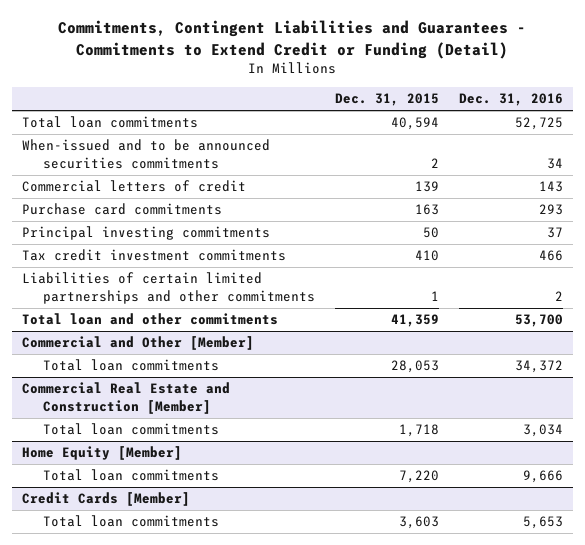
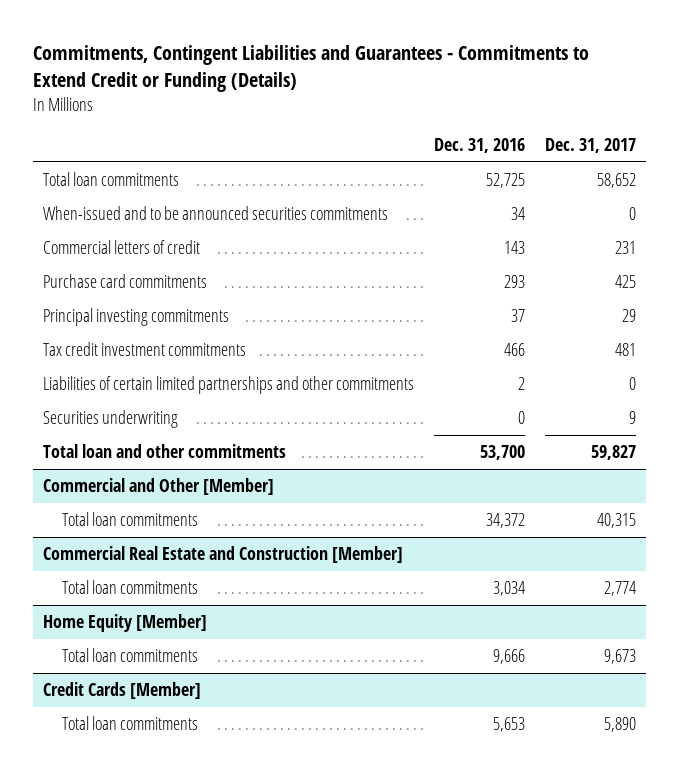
[58,20,527,59] Commitments, Contingent Liabilities and Guarantees - Commitments to Extend Credit or Funding (Detail) -> [33,45,590,93] Commitments, Contingent Liabilities and Guarantees - Commitments to Extend Credit or Funding (Details)
[334,93,439,107] Dec. 31, 2015 -> none
none -> [544,138,636,154] Dec. 31, 2017
none -> [43,409,179,428] Securities underwriting

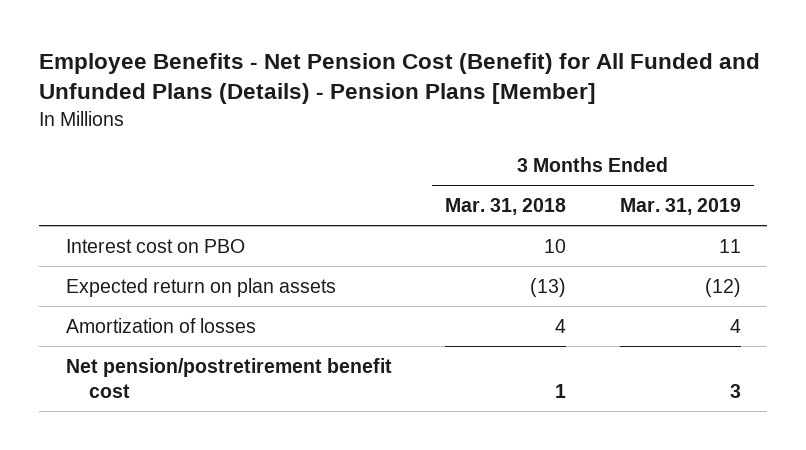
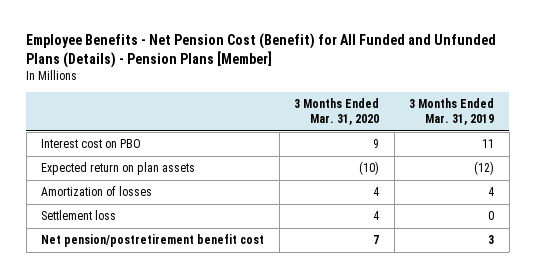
[445,197,567,215] Mar. 31, 2018 -> none
none -> [294,97,380,126] 3 Months Ended Mar. 31, 2020
none -> [41,210,117,221] Settlement loss

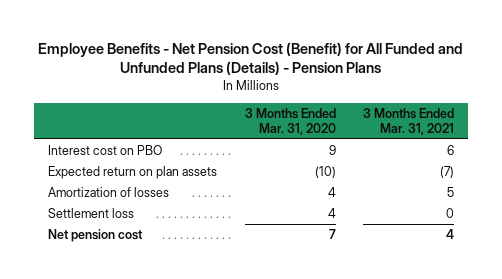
[26,32,497,68] Employee Benefits - Net Pension Cost (Benefit) for All Funded and Unfunded Plans (Details) - Pension Plans [Member] -> [38,41,464,76] Employee Benefits - Net Pension Cost (Benefit) for All Funded and Unfunded Plans (Details) - Pension Plans
[409,97,495,126] 3 Months Ended Mar. 31, 2019 -> none
none -> [363,108,455,135] 3 Months Ended Mar. 31, 2021
[41,234,265,248] Net pension/postretirement benefit cost -> [48,229,144,243] Net pension cost

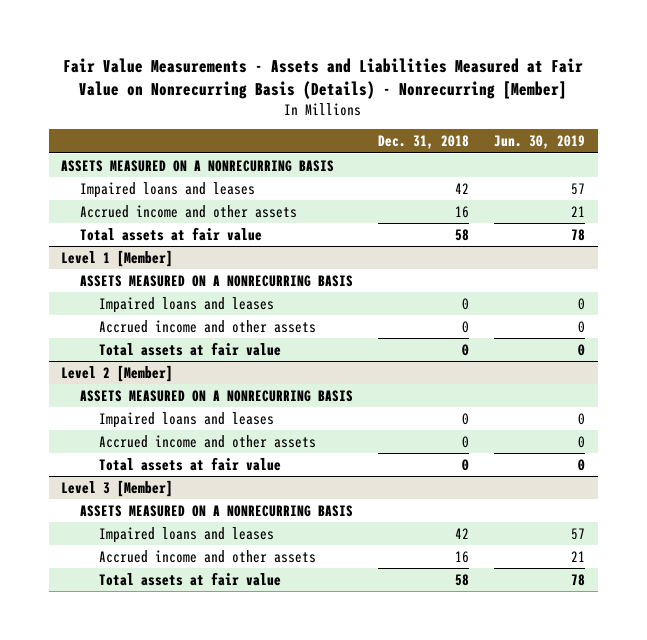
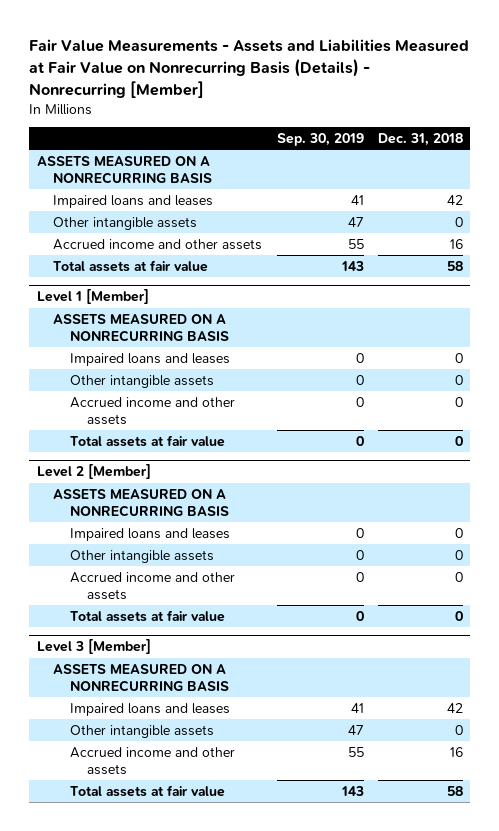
[494,135,586,150] Jun. 30, 2019 -> none
none -> [276,133,364,147] Sep. 30, 2019
none -> [53,216,198,230] Other intangible assets
none -> [70,374,215,388] Other intangible assets
none -> [70,549,215,563] Other intangible assets
none -> [70,724,215,738] Other intangible assets

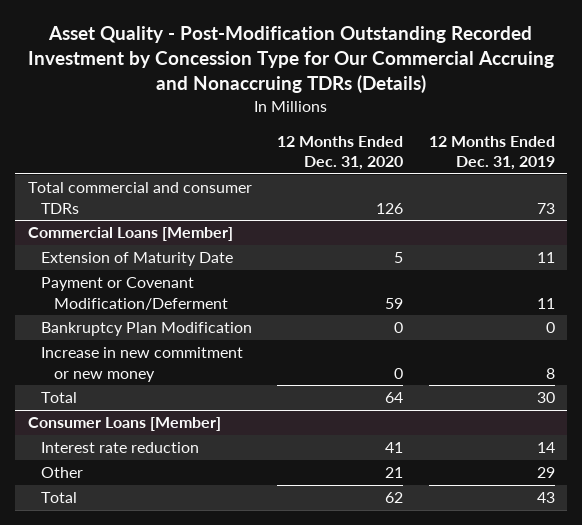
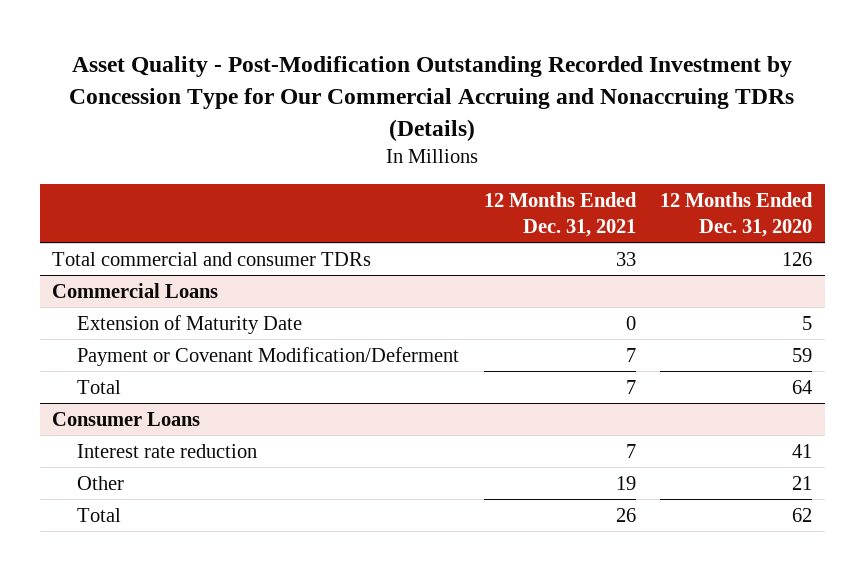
[428,135,555,171] 12 Months Ended Dec. 31, 2019 -> none
none -> [483,191,637,237] 12 Months Ended Dec. 31, 2021
[27,227,233,242] Commercial Loans [Member] -> [51,282,218,298] Commercial Loans
[40,322,252,337] Bankruptcy Plan Modification -> none
[40,347,243,382] Increase in new commitment or new money -> none
[27,417,221,432] Consumer Loans [Member] -> [51,411,200,426] Consumer Loans

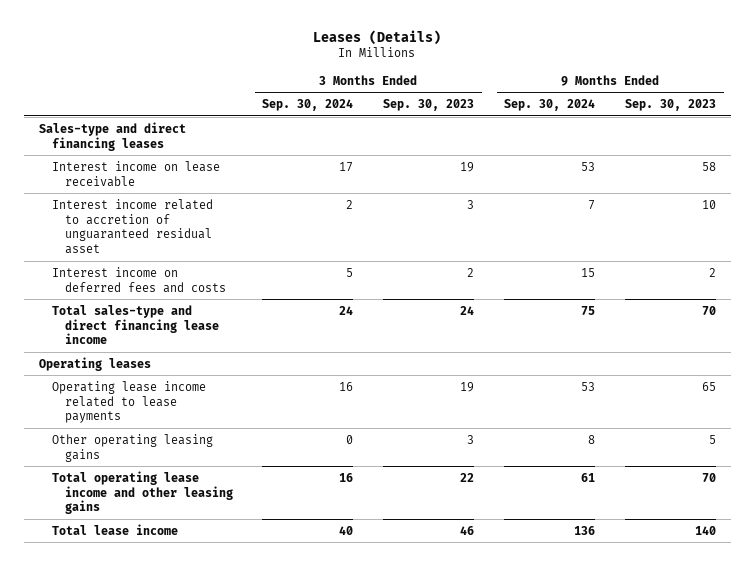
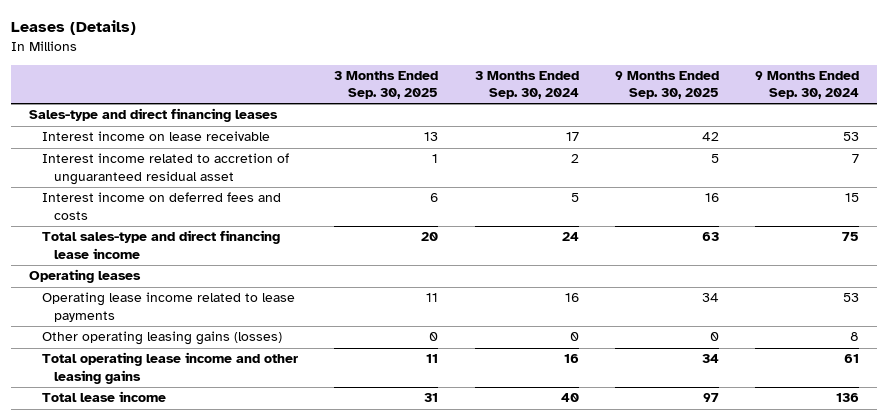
[383,98,475,111] Sep. 30, 2023 -> none
[625,98,717,111] Sep. 30, 2023 -> none
none -> [334,71,439,100] 3 Months Ended Sep. 30, 2025
none -> [614,71,719,100] 9 Months Ended Sep. 30, 2025
[51,433,213,462] Other operating leasing gains -> [41,331,282,346] Other operating leasing gains (losses)

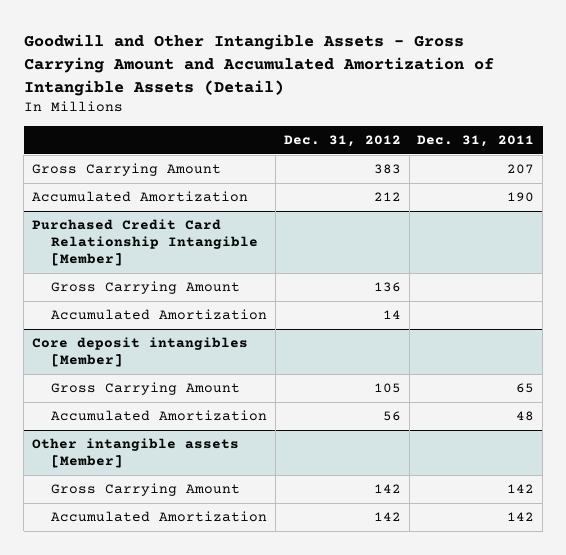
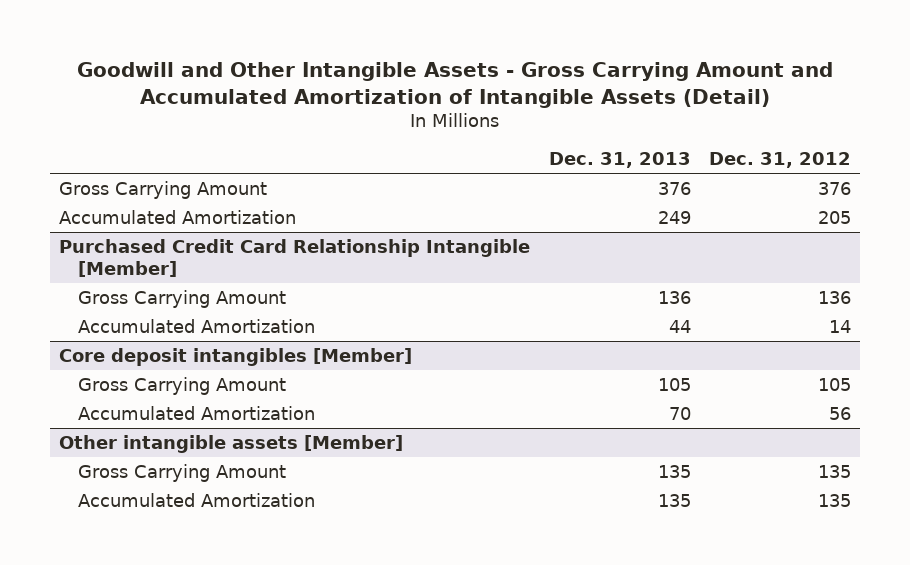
[417,135,535,148] Dec. 31, 2011 -> none
none -> [548,152,691,169] Dec. 31, 2013
[373,164,401,175] 383 -> [818,181,852,195] 376
[373,192,401,202] 212 -> [818,210,852,224] 205
[373,484,401,494] 142 -> [818,464,852,478] 135
[373,512,401,522] 142 -> [818,493,852,507] 135

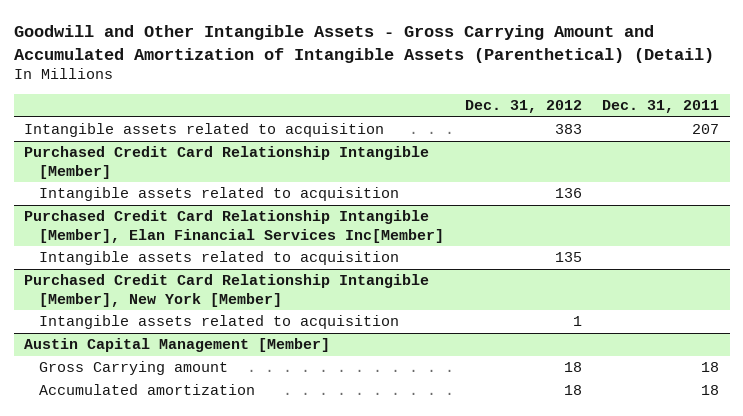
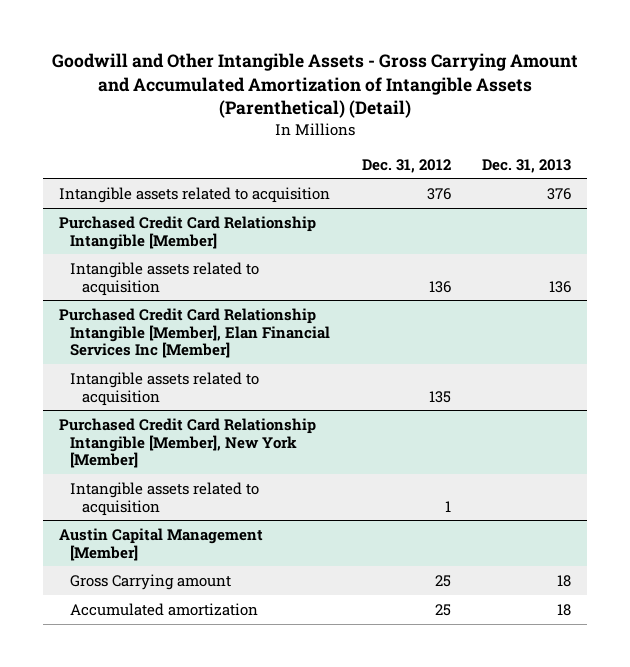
[602,100,720,114] Dec. 31, 2011 -> none
none -> [482,158,572,173] Dec. 31, 2013
[554,124,582,135] 383 -> [426,187,451,200] 376
[24,210,444,243] Purchased Credit Card Relationship Intangible [Member], Elan Financial Services Inc[Member] -> [59,307,331,359] Purchased Credit Card Relationship Intangible [Member], Elan Financial Services Inc [Member]
[563,362,582,373] 18 -> [434,574,451,587] 25
[563,385,582,396] 18 -> [434,603,451,616] 25

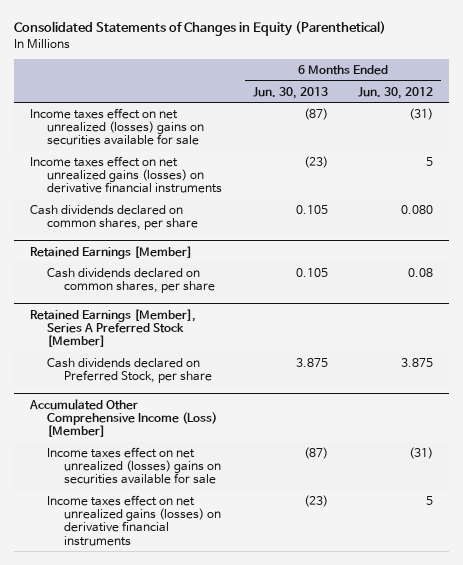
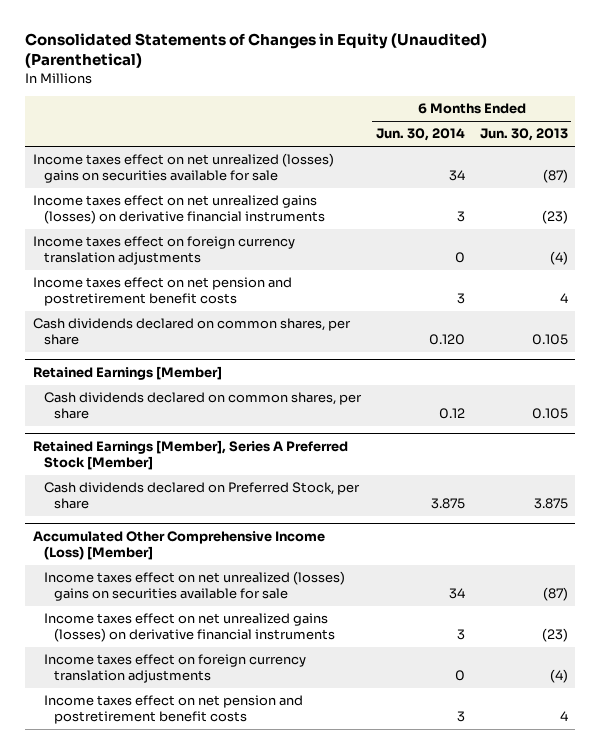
[14,21,387,37] Consolidated Statements of Changes in Equity (Parenthetical) -> [25,33,488,69] Consolidated Statements of Changes in Equity (Unaudited) (Parenthetical)
[358,86,434,99] Jun. 30, 2012 -> none
none -> [375,128,465,142] Jun. 30, 2014
none -> [32,236,295,265] Income taxes effect on foreign currency translation adjustments
none -> [32,277,292,306] Income taxes effect on net pension and postretirement benefit costs
none -> [43,654,306,683] Income taxes effect on foreign currency translation adjustments
none -> [43,695,303,724] Income taxes effect on net pension and postretirement benefit costs

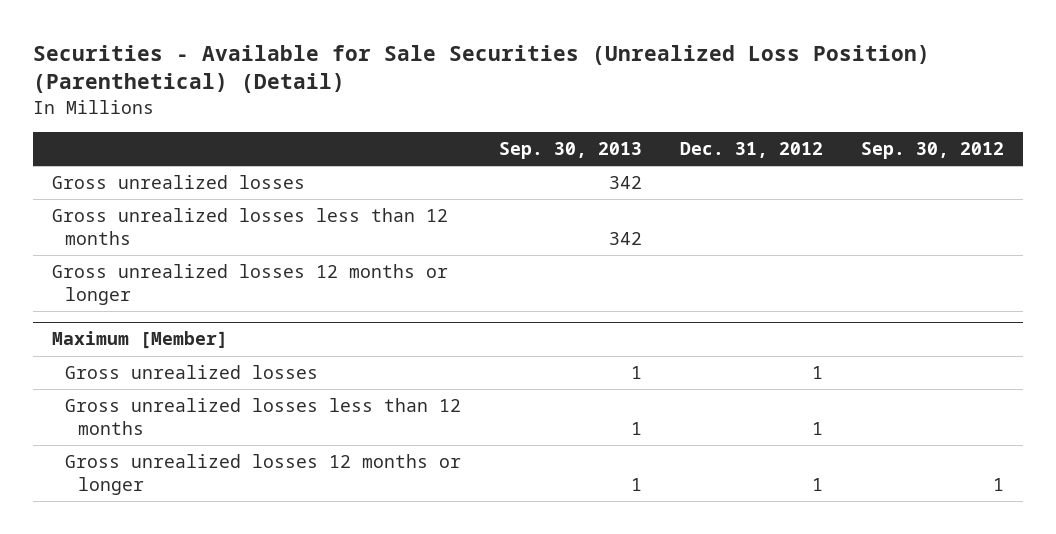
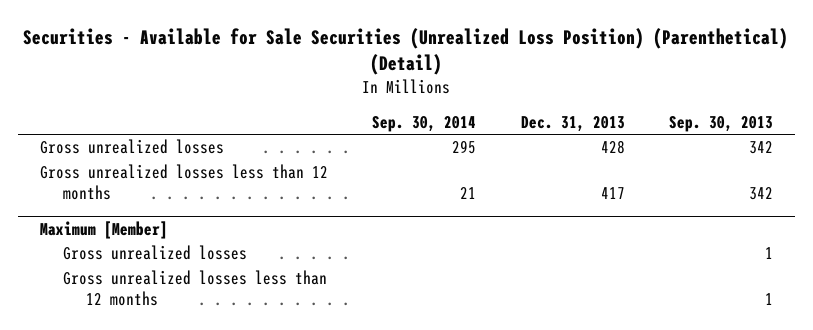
[679,142,823,159] Dec. 31, 2012 -> none
[861,142,1005,160] Sep. 30, 2012 -> none
none -> [372,115,477,132] Sep. 30, 2014
none -> [520,115,625,132] Dec. 31, 2013
[51,264,448,305] Gross unrealized losses 12 months or longer -> none
[64,454,461,495] Gross unrealized losses 12 months or longer -> none

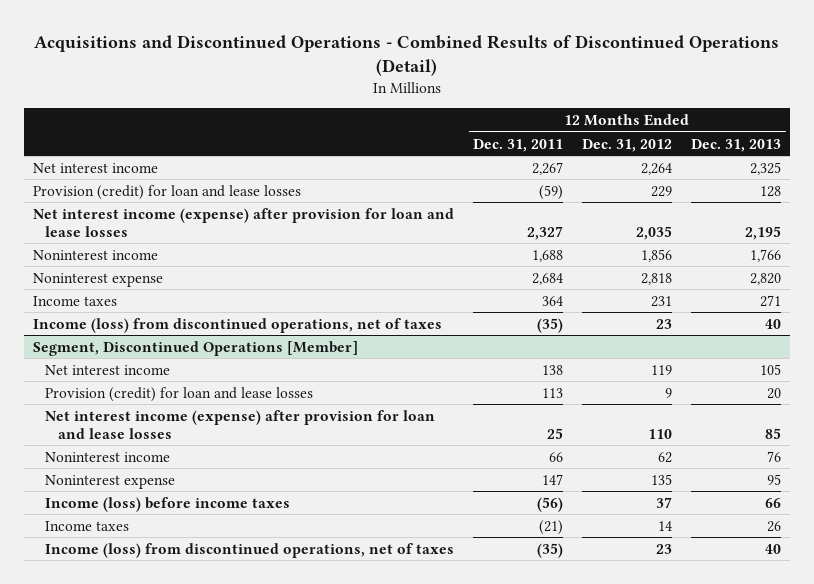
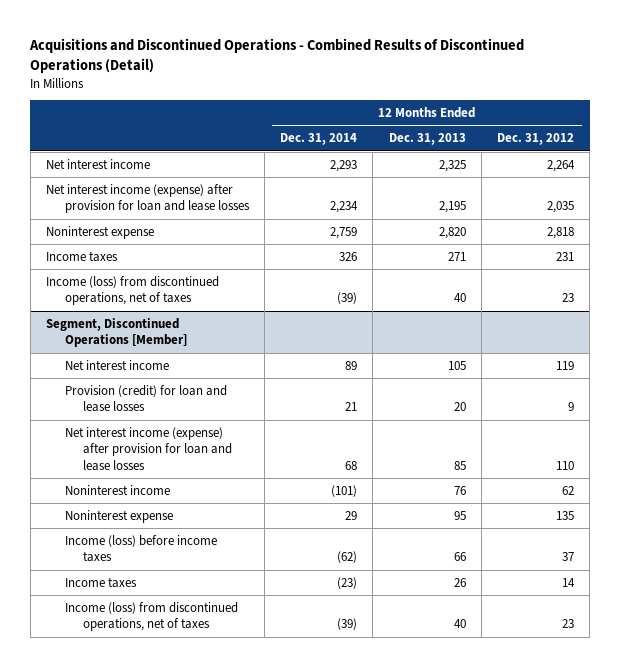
[473,138,564,152] Dec. 31, 2011 -> none
none -> [280,133,358,146] Dec. 31, 2014
[33,184,302,200] Provision (credit) for loan and lease losses -> none
[33,249,159,260] Noninterest income -> none

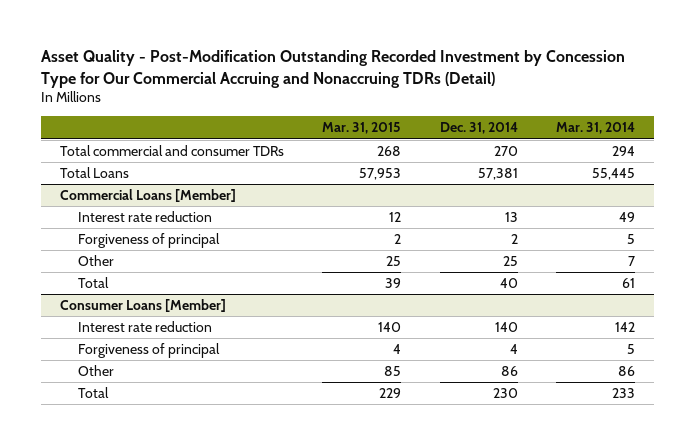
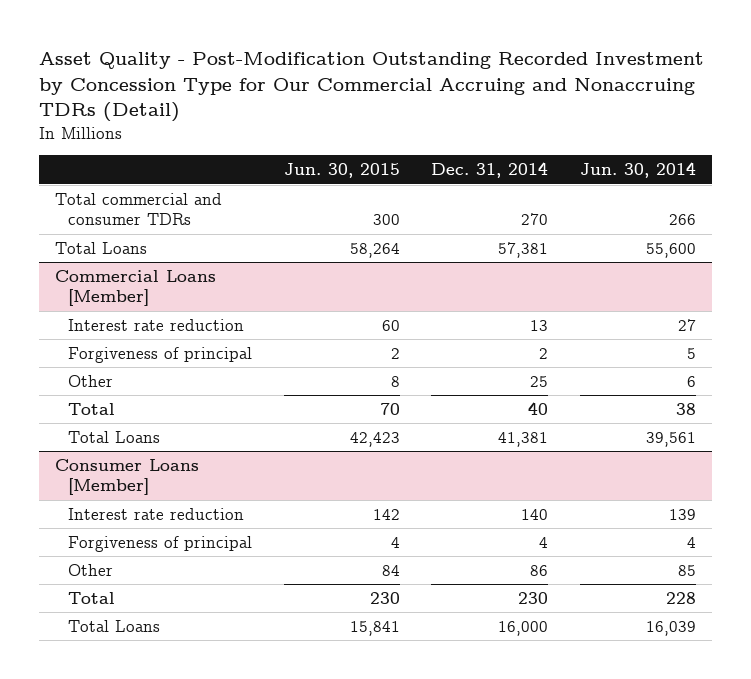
[322,122,402,135] Mar. 31, 2015 -> none
[555,122,635,135] Mar. 31, 2014 -> none
none -> [283,163,400,179] Jun. 30, 2015
none -> [580,162,697,179] Jun. 30, 2014
none -> [68,430,161,443] Total Loans
none -> [68,619,161,632] Total Loans

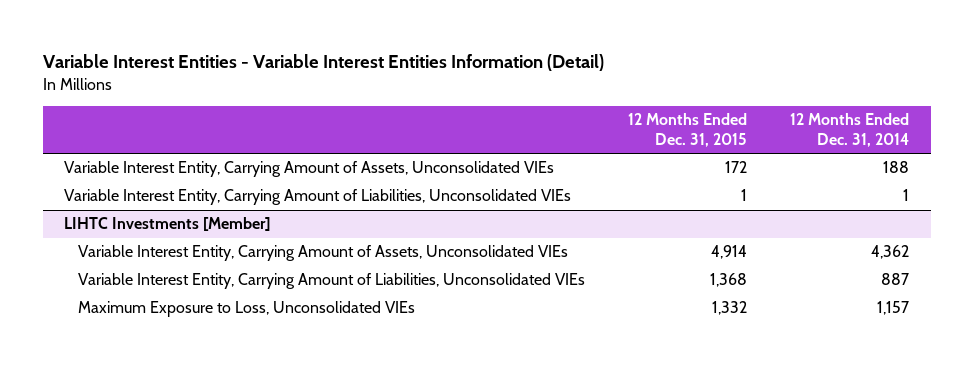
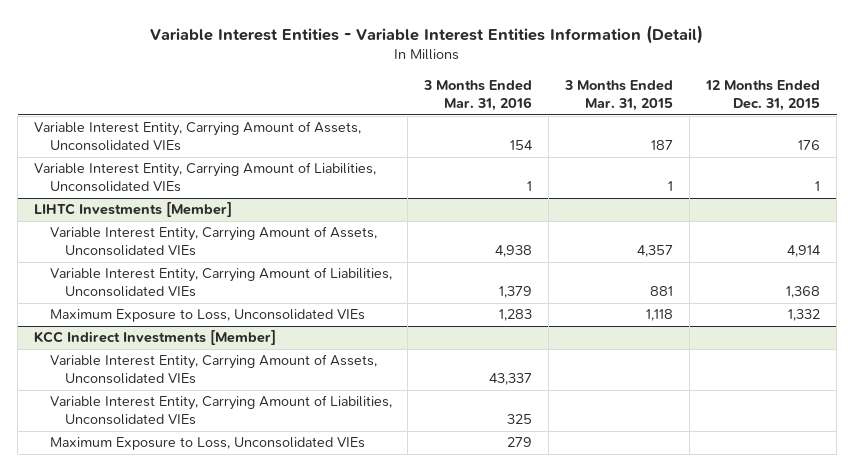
[790,113,910,148] 12 Months Ended Dec. 31, 2014 -> none
none -> [423,79,533,111] 3 Months Ended Mar. 31, 2016
none -> [564,79,674,111] 3 Months Ended Mar. 31, 2015
[725,161,748,174] 172 -> [798,140,821,151] 176
none -> [34,330,277,346] KCC Indirect Investments [Member]
none -> [49,354,377,385] Variable Interest Entity, Carrying Amount of Assets, Unconsolidated VIEs
none -> [49,395,392,426] Variable Interest Entity, Carrying Amount of Liabilities, Unconsolidated VIEs
none -> [49,437,365,451] Maximum Exposure to Loss, Unconsolidated VIEs

